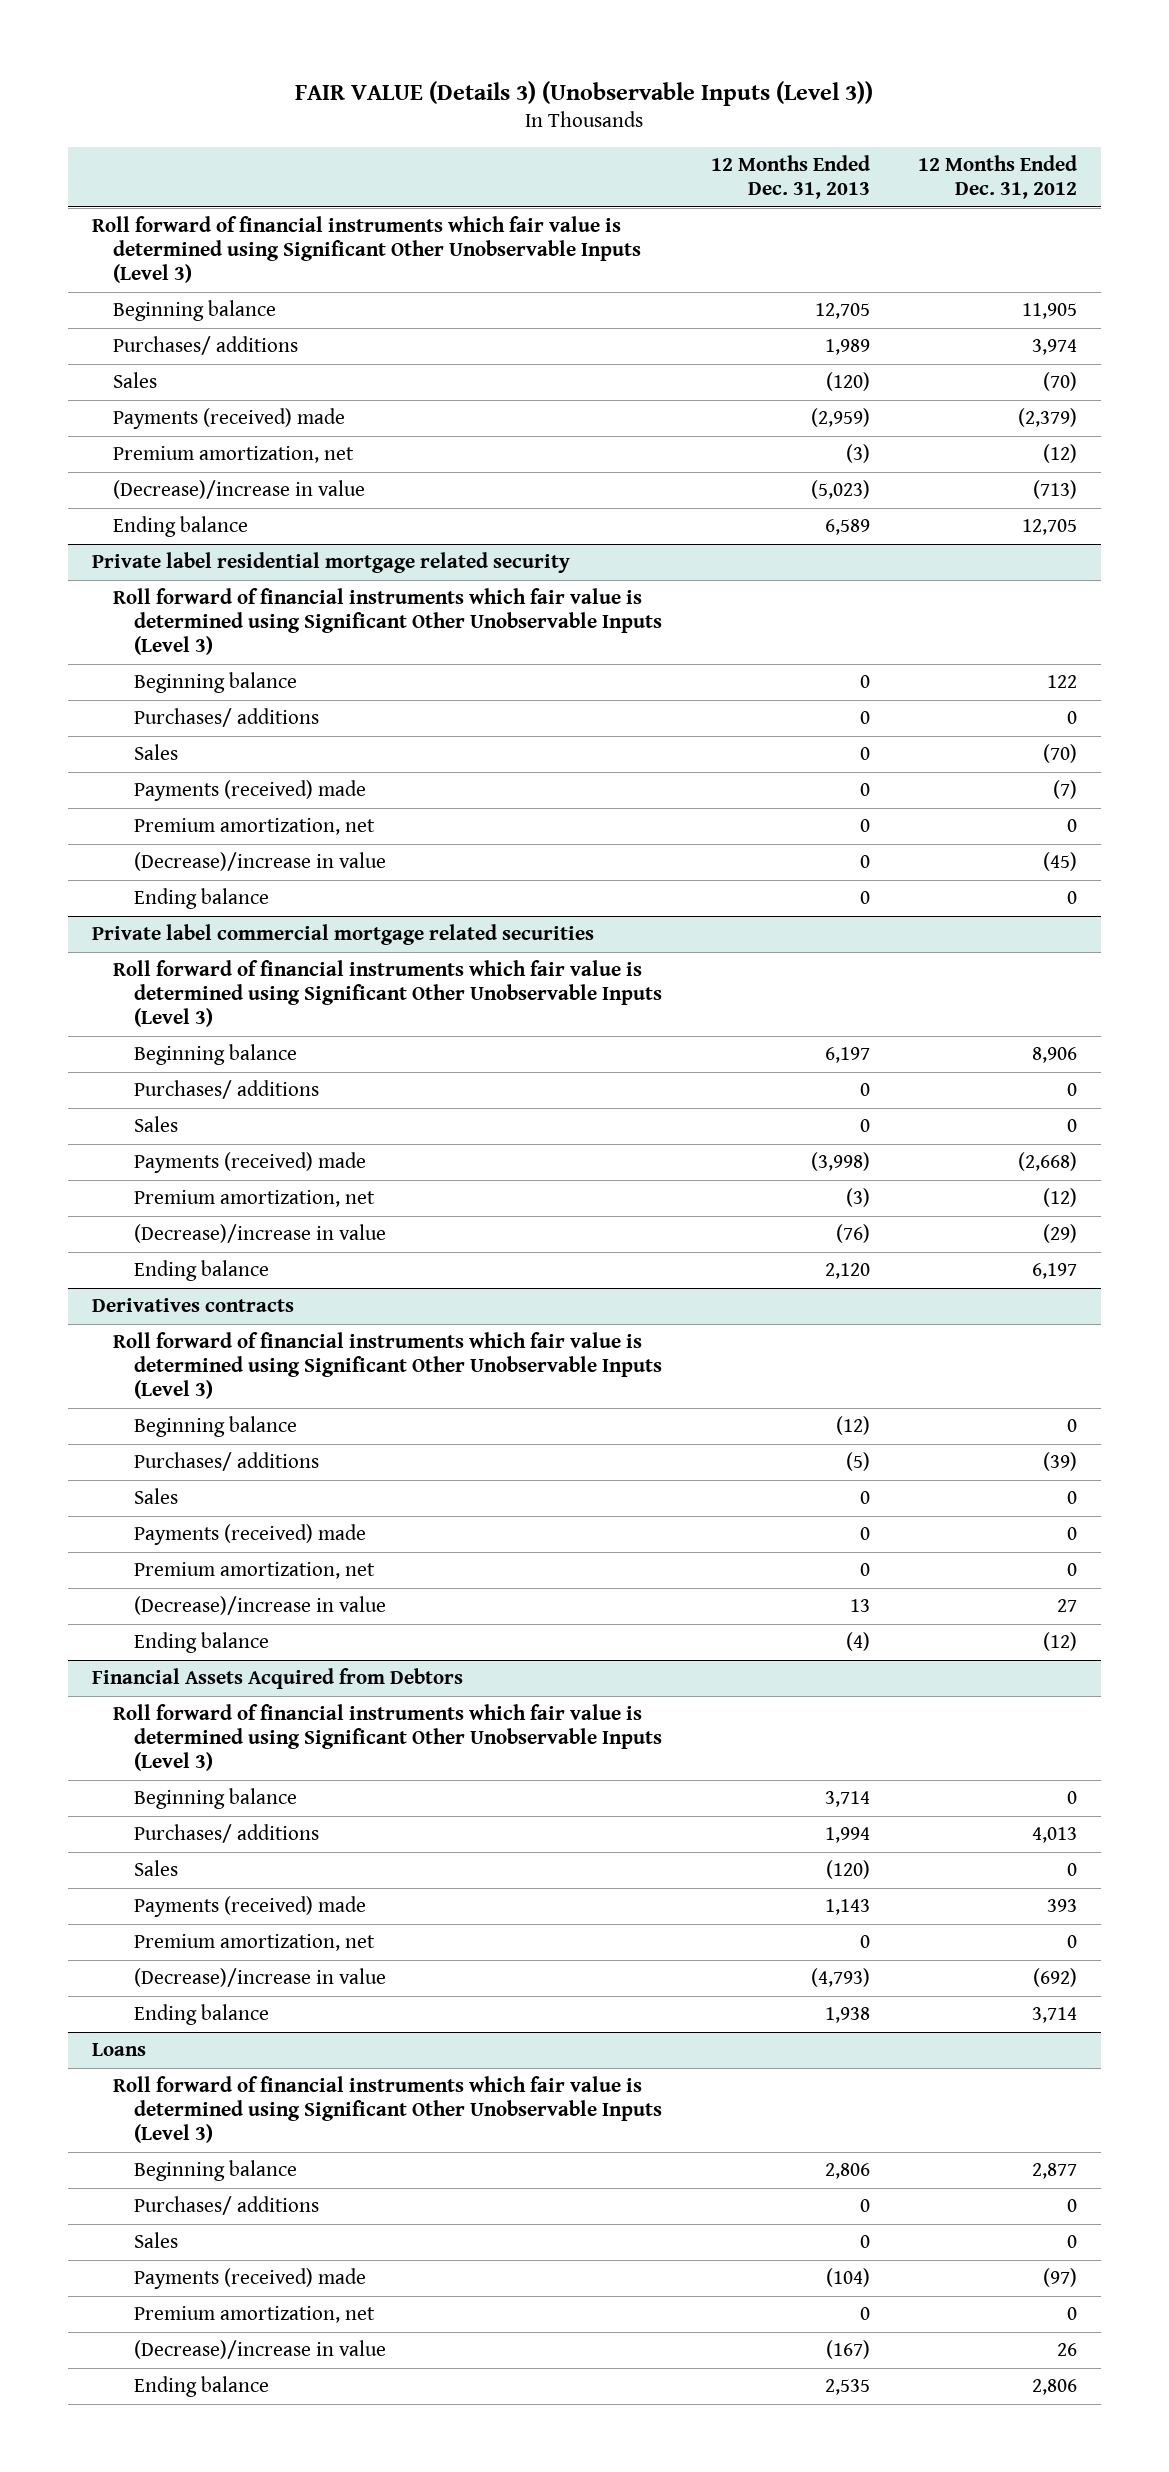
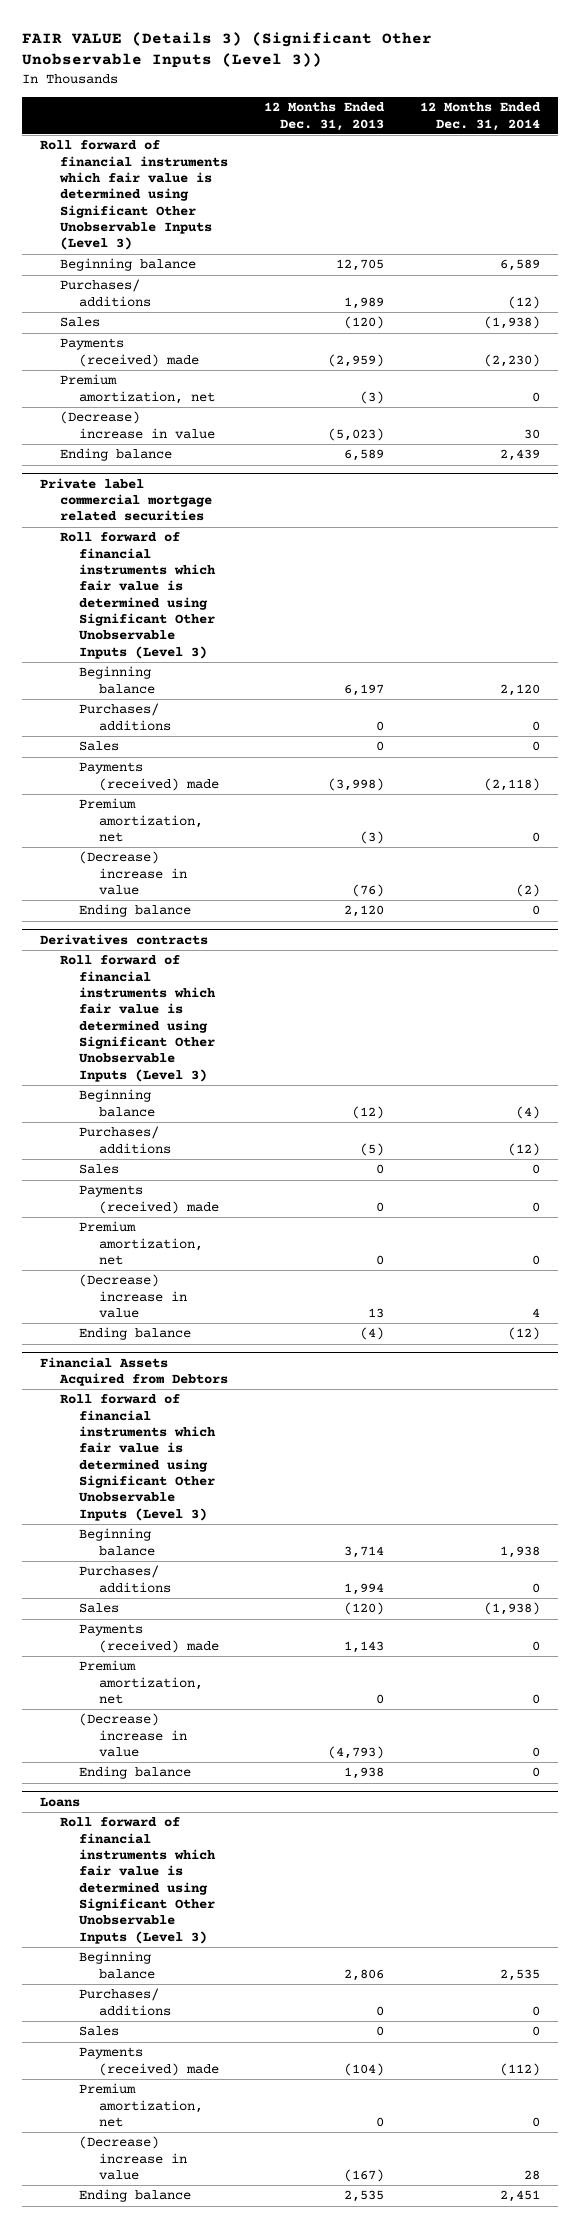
[295,80,874,106] FAIR VALUE (Details 3) (Unobservable Inputs (Level 3)) -> [21,31,432,69] FAIR VALUE (Details 3) (Significant Other Unobservable Inputs (Level 3))
[917,155,1077,200] 12 Months Ended Dec. 31, 2012 -> none
none -> [419,102,541,131] 12 Months Ended Dec. 31, 2014
[113,480,366,500] (Decrease)/increase in value -> [59,411,216,439] (Decrease) increase in value
[92,552,571,574] Private label residential mortgage related security -> none
[113,588,663,656] Roll forward of financial instruments which fair value is determined using Significant Other Unobservable Inputs (Level 3) -> none
[134,672,298,694] Beginning balance -> none
[134,708,320,728] Purchases/ additions -> none
[134,744,179,761] Sales -> none
[134,780,367,802] Payments (received) made -> none
[134,818,376,836] Premium amortization, net -> none
[134,852,387,872] (Decrease)/increase in value -> none
[134,888,270,910] Ending balance -> none
[134,1224,387,1244] (Decrease)/increase in value -> [79,851,188,896] (Decrease) increase in value
[134,1596,387,1616] (Decrease)/increase in value -> [79,1274,188,1319] (Decrease) increase in value
[134,1968,387,1988] (Decrease)/increase in value -> [79,1713,188,1758] (Decrease) increase in value
[134,2340,387,2360] (Decrease)/increase in value -> [79,2136,188,2181] (Decrease) increase in value

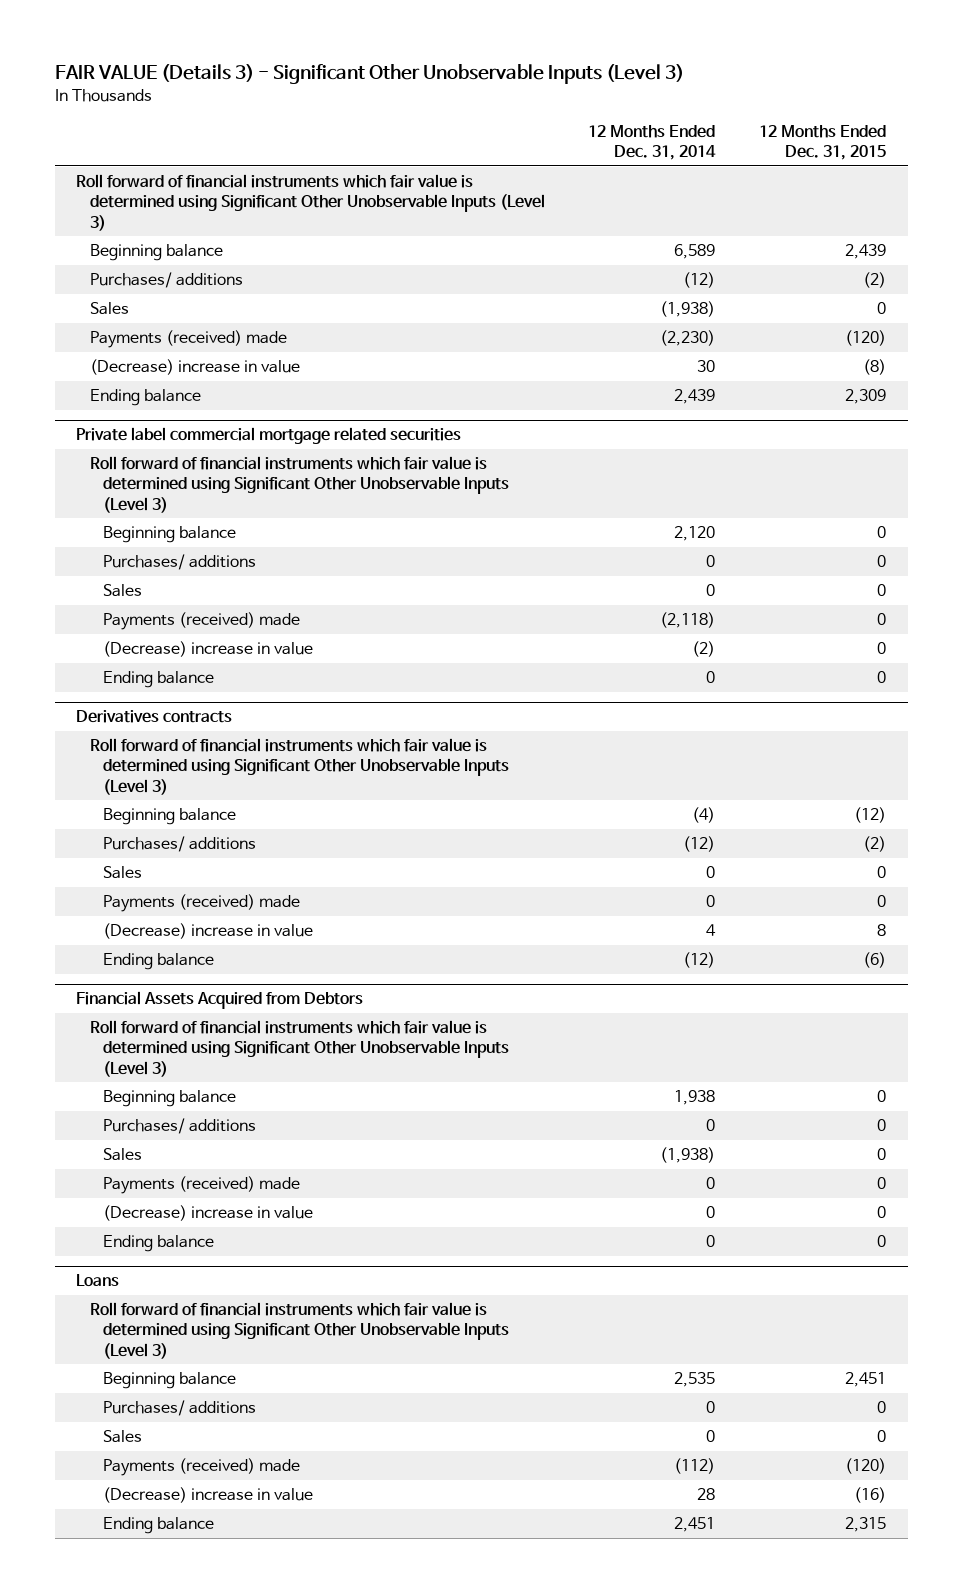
[21,31,432,69] FAIR VALUE (Details 3) (Significant Other Unobservable Inputs (Level 3)) -> [54,64,684,85] FAIR VALUE (Details 3) - Significant Other Unobservable Inputs (Level 3)
[263,102,385,131] 12 Months Ended Dec. 31, 2013 -> none
none -> [758,124,886,161] 12 Months Ended Dec. 31, 2015
[59,374,216,404] Premium amortization, net -> none
[79,798,204,843] Premium amortization, net -> none
[79,1221,204,1266] Premium amortization, net -> none
[79,1660,204,1705] Premium amortization, net -> none
[79,2083,204,2128] Premium amortization, net -> none

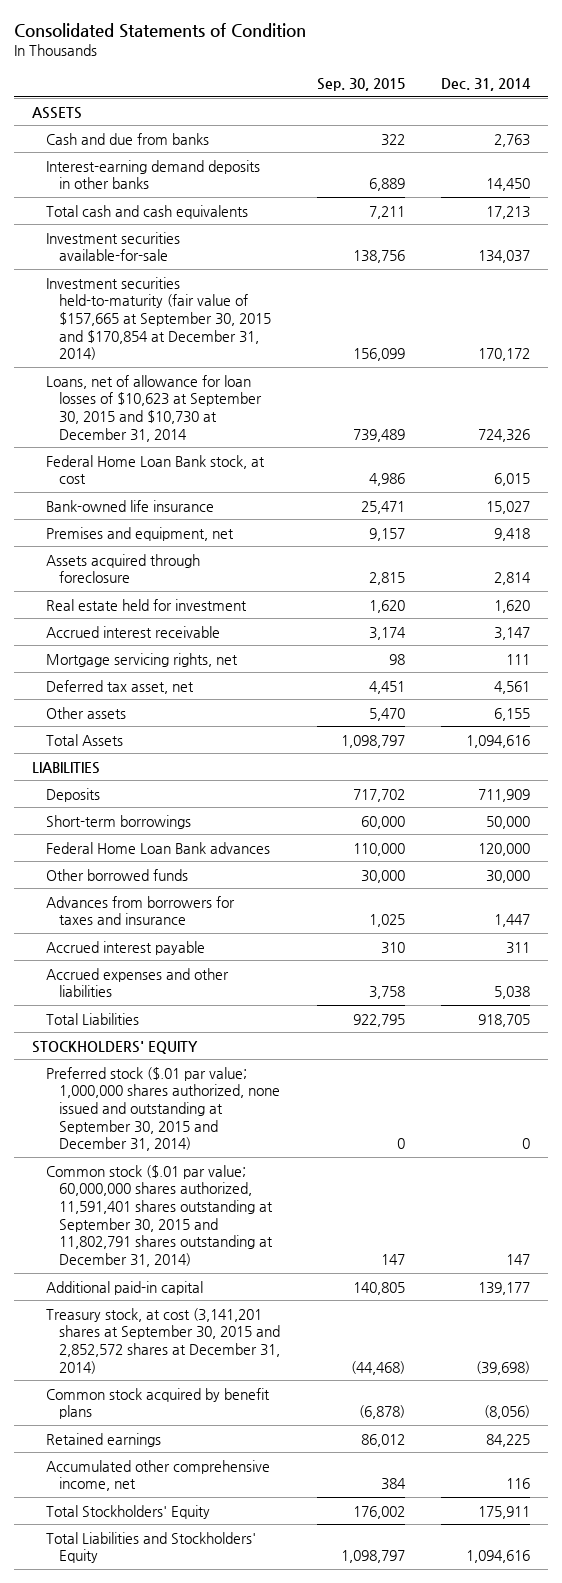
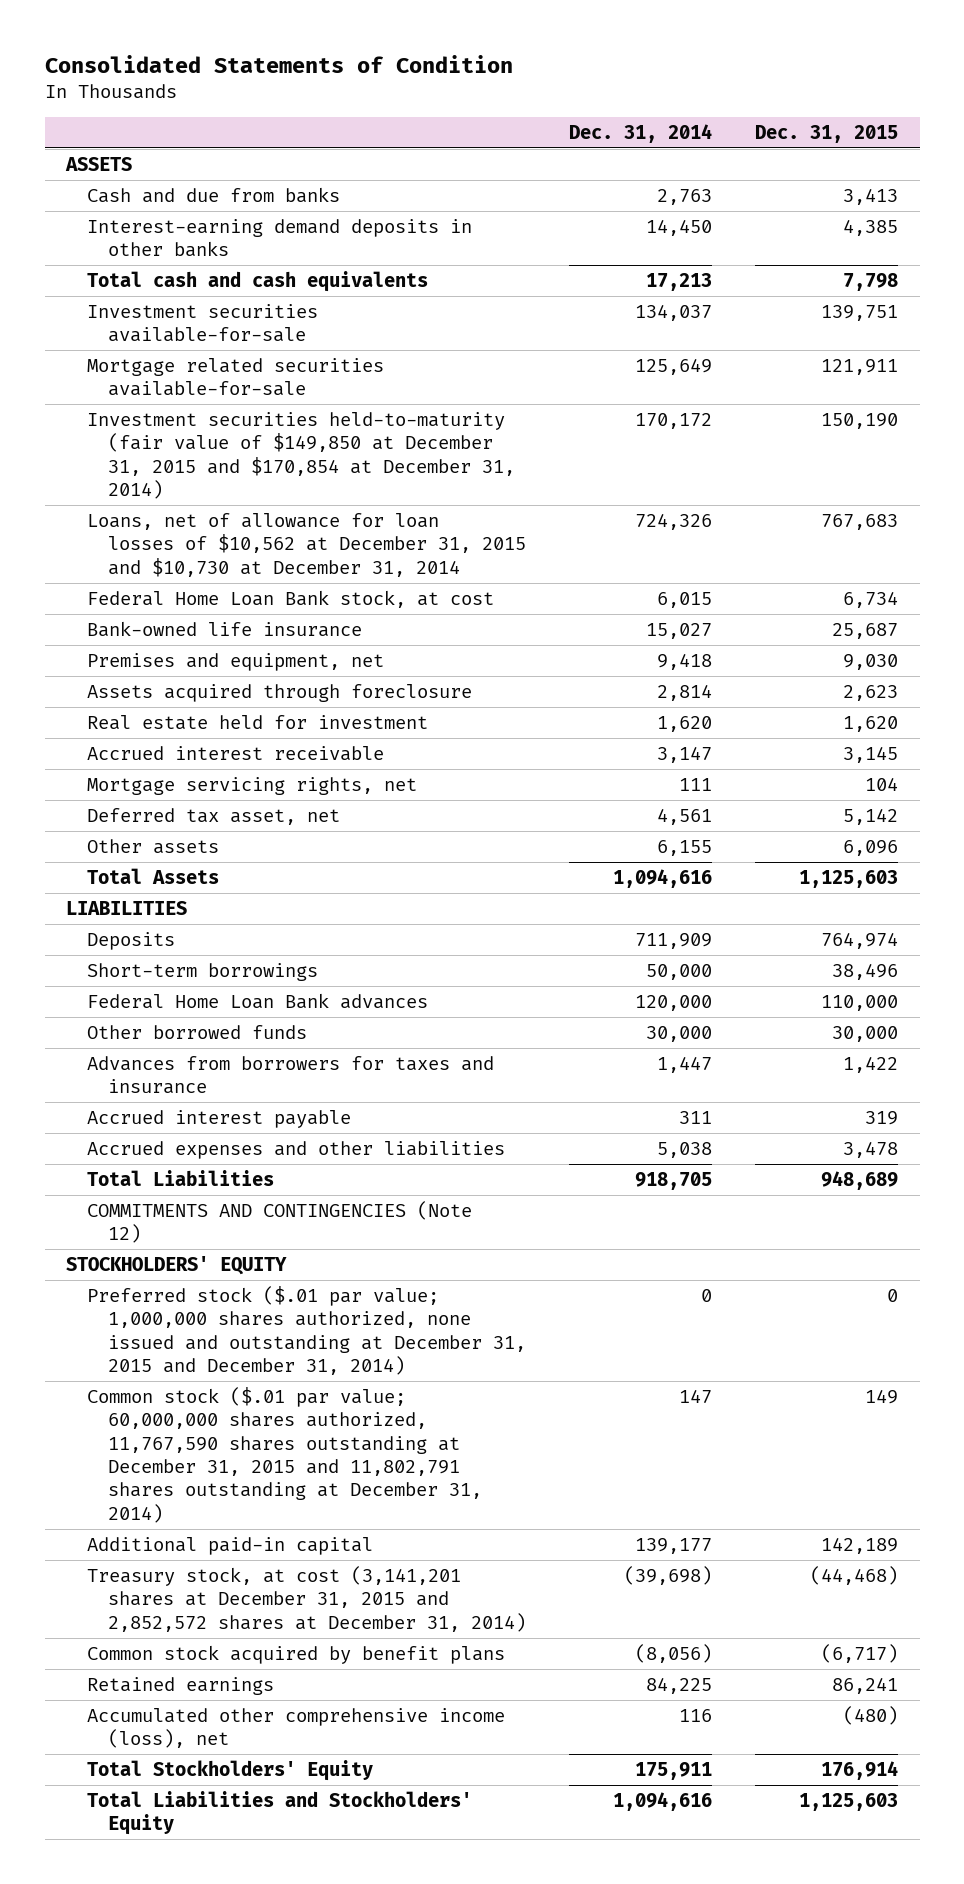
[316,77,405,91] Sep. 30, 2015 -> none
none -> [755,124,899,143] Dec. 31, 2015
none -> [87,357,385,397] Mortgage related securities available-for-sale
[45,276,272,361] Investment securities held-to-maturity (fair value of $157,665 at September 30, 2015 and $170,854 at December 31, 2014) -> [87,411,516,499] Investment securities held-to-maturity (fair value of $149,850 at December 31, 2015 and $170,854 at December 31, 2014)
[45,374,263,442] Loans, net of allowance for loan losses of $10,623 at September 30, 2015 and $10,730 at December 31, 2014 -> [87,512,527,577] Loans, net of allowance for loan losses of $10,562 at December 31, 2015 and $10,730 at December 31, 2014
none -> [87,1200,473,1244] COMMITMENTS AND CONTINGENCIES (Note 12)
[45,1066,281,1152] Preferred stock ($.01 par value; 1,000,000 shares authorized, none issued and outstanding at September 30, 2015 and December 31, 2014) -> [87,1285,527,1375] Preferred stock ($.01 par value; 1,000,000 shares authorized, none issued and outstanding at December 31, 2015 and December 31, 2014)
[45,1164,274,1267] Common stock ($.01 par value; 60,000,000 shares authorized, 11,591,401 shares outstanding at September 30, 2015 and 11,802,791 shares outstanding at December 31, 2014) -> [87,1386,483,1523] Common stock ($.01 par value; 60,000,000 shares authorized, 11,767,590 shares outstanding at December 31, 2015 and 11,802,791 shares outstanding at December 31, 2014)
[45,1307,281,1374] Treasury stock, at cost (3,141,201 shares at September 30, 2015 and 2,852,572 shares at December 31, 2014) -> [87,1565,527,1632] Treasury stock, at cost (3,141,201 shares at December 31, 2015 and 2,852,572 shares at December 31, 2014)
[45,1459,270,1492] Accumulated other comprehensive income, net -> [87,1707,506,1749] Accumulated other comprehensive income (loss), net

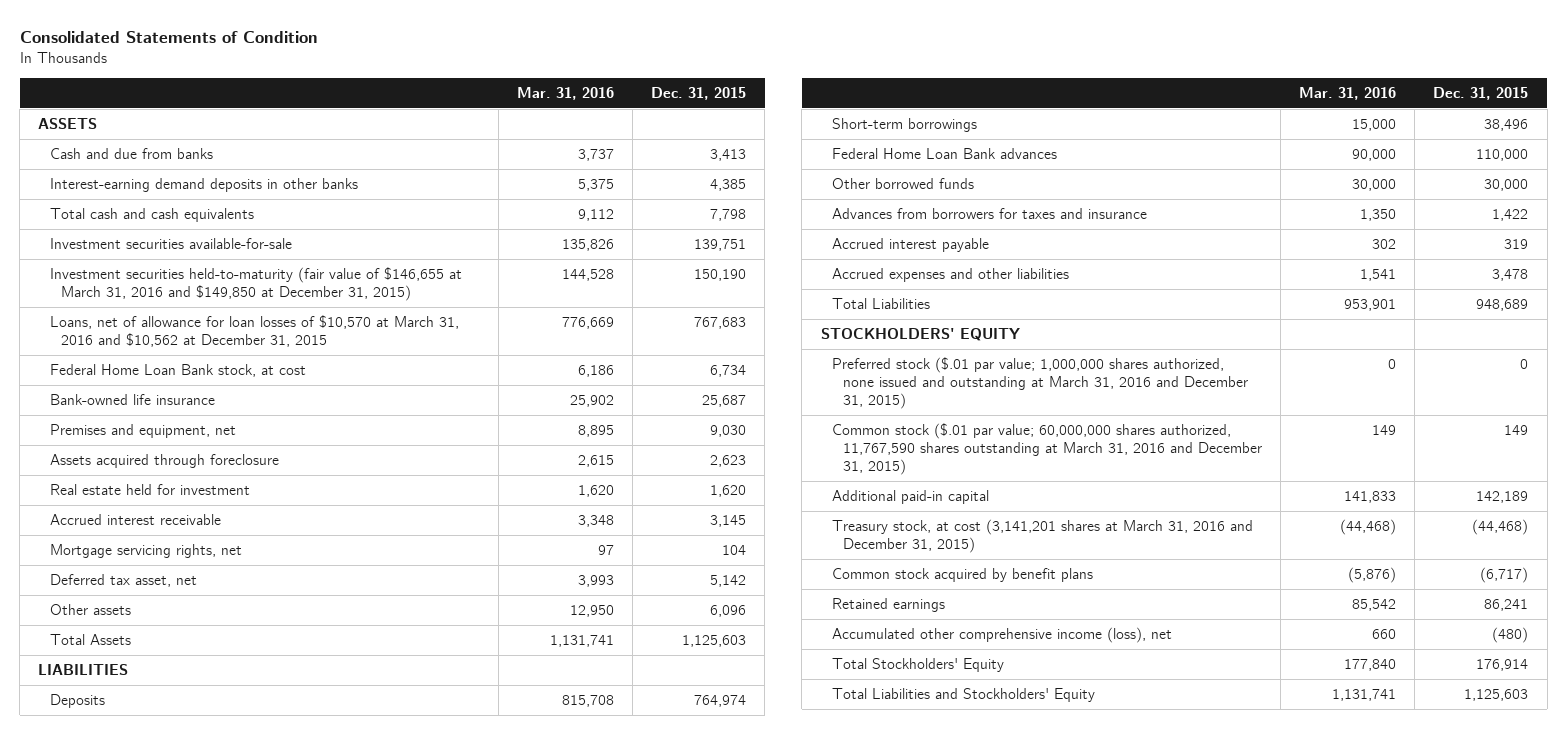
[569,123,713,143] Dec. 31, 2014 -> none
none -> [517,86,615,100] Mar. 31, 2016
[87,357,385,397] Mortgage related securities available-for-sale -> none
[87,411,516,499] Investment securities held-to-maturity (fair value of $149,850 at December 31, 2015 and $170,854 at December 31, 2014) -> [49,267,462,302] Investment securities held-to-maturity (fair value of $146,655 at March 31, 2016 and $149,850 at December 31, 2015)
[87,512,527,577] Loans, net of allowance for loan losses of $10,562 at December 31, 2015 and $10,730 at December 31, 2014 -> [49,315,459,348] Loans, net of allowance for loan losses of $10,570 at March 31, 2016 and $10,562 at December 31, 2015
[87,1200,473,1244] COMMITMENTS AND CONTINGENCIES (Note 12) -> none
[87,1285,527,1375] Preferred stock ($.01 par value; 1,000,000 shares authorized, none issued and outstanding at December 31, 2015 and December 31, 2014) -> [831,357,1249,410] Preferred stock ($.01 par value; 1,000,000 shares authorized, none issued and outstanding at March 31, 2016 and December 31, 2015)
[87,1386,483,1523] Common stock ($.01 par value; 60,000,000 shares authorized, 11,767,590 shares outstanding at December 31, 2015 and 11,802,791 shares outstanding at December 31, 2014) -> [831,423,1263,476] Common stock ($.01 par value; 60,000,000 shares authorized, 11,767,590 shares outstanding at March 31, 2016 and December 31, 2015)
[87,1565,527,1632] Treasury stock, at cost (3,141,201 shares at December 31, 2015 and 2,852,572 shares at December 31, 2014) -> [831,519,1253,554] Treasury stock, at cost (3,141,201 shares at March 31, 2016 and December 31, 2015)

